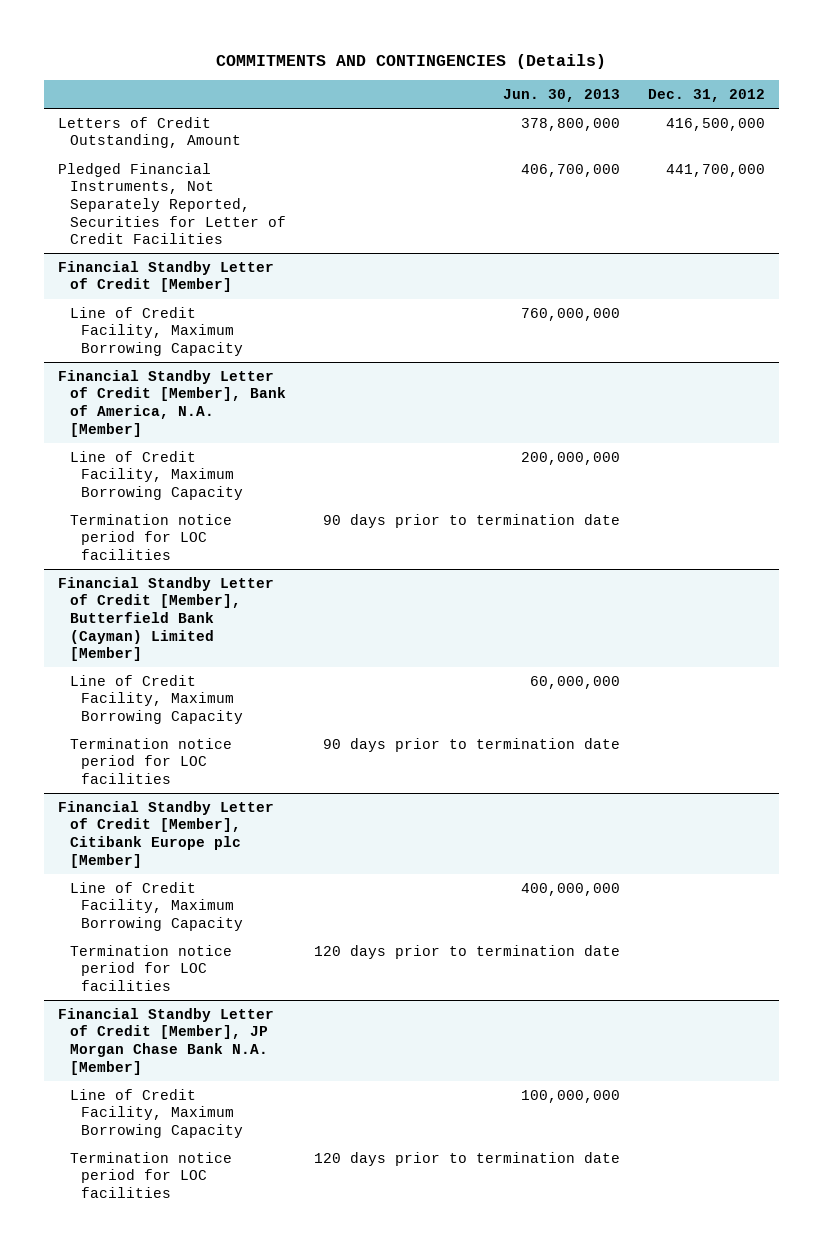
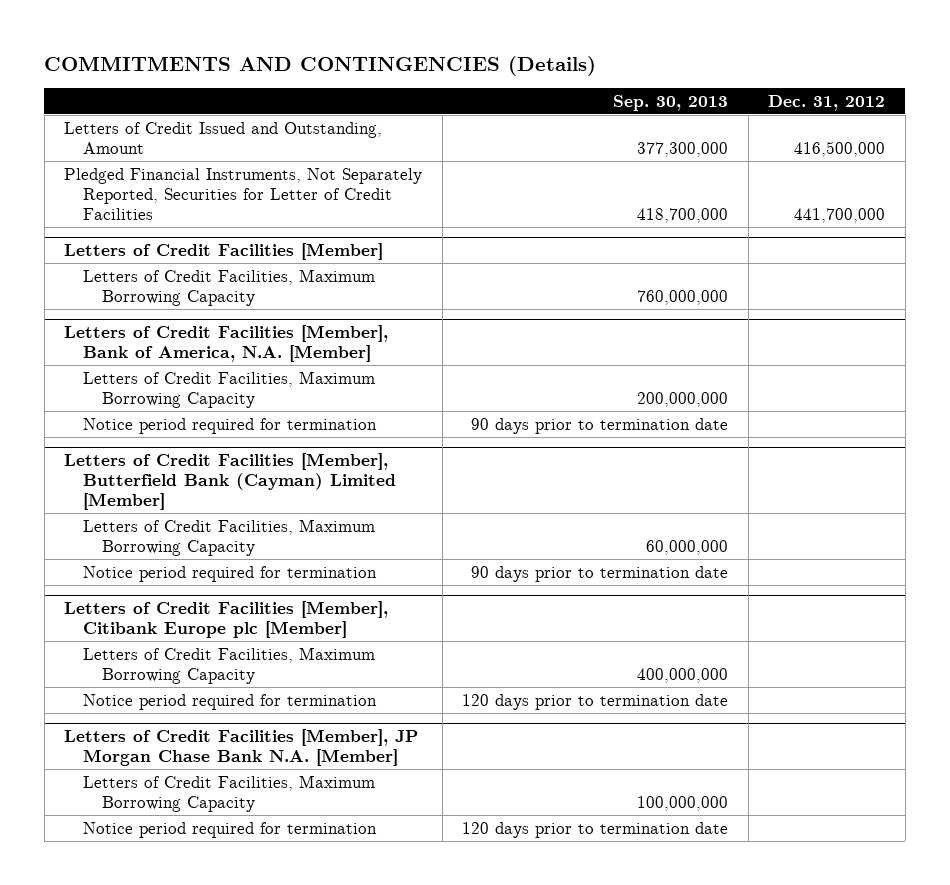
[502,89,620,103] Jun. 30, 2013 -> none
none -> [613,94,729,111] Sep. 30, 2013
[57,116,241,149] Letters of Credit Outstanding, Amount -> [64,121,383,155] Letters of Credit Issued and Outstanding, Amount
[57,260,274,293] Financial Standby Letter of Credit [Member] -> [64,242,384,260] Letters of Credit Facilities [Member]
[69,306,244,357] Line of Credit Facility, Maximum Borrowing Capacity -> [82,268,375,307] Letters of Credit Facilities, Maximum Borrowing Capacity
[57,369,286,437] Financial Standby Letter of Credit [Member], Bank of America, N.A. [Member] -> [64,324,389,363] Letters of Credit Facilities [Member], Bank of America, N.A. [Member]
[69,450,244,501] Line of Credit Facility, Maximum Borrowing Capacity -> [82,370,375,409] Letters of Credit Facilities, Maximum Borrowing Capacity
[69,513,232,561] Termination notice period for LOC facilities -> [82,417,377,434] Notice period required for termination
[57,576,274,662] Financial Standby Letter of Credit [Member], Butterfield Bank (Cayman) Limited [Member] -> [64,452,396,511] Letters of Credit Facilities [Member], Butterfield Bank (Cayman) Limited [Member]
[69,674,244,725] Line of Credit Facility, Maximum Borrowing Capacity -> [82,518,375,557] Letters of Credit Facilities, Maximum Borrowing Capacity
[69,737,232,785] Termination notice period for LOC facilities -> [82,565,377,582] Notice period required for termination
[57,800,274,868] Financial Standby Letter of Credit [Member], Citibank Europe plc [Member] -> [64,600,389,639] Letters of Credit Facilities [Member], Citibank Europe plc [Member]
[69,881,244,932] Line of Credit Facility, Maximum Borrowing Capacity -> [82,646,375,685] Letters of Credit Facilities, Maximum Borrowing Capacity
[69,944,232,992] Termination notice period for LOC facilities -> [82,693,377,710] Notice period required for termination
[57,1007,274,1075] Financial Standby Letter of Credit [Member], JP Morgan Chase Bank N.A. [Member] -> [64,728,419,767] Letters of Credit Facilities [Member], JP Morgan Chase Bank N.A. [Member]
[69,1088,244,1139] Line of Credit Facility, Maximum Borrowing Capacity -> [82,774,375,813] Letters of Credit Facilities, Maximum Borrowing Capacity
[69,1151,232,1199] Termination notice period for LOC facilities -> [82,821,377,838] Notice period required for termination

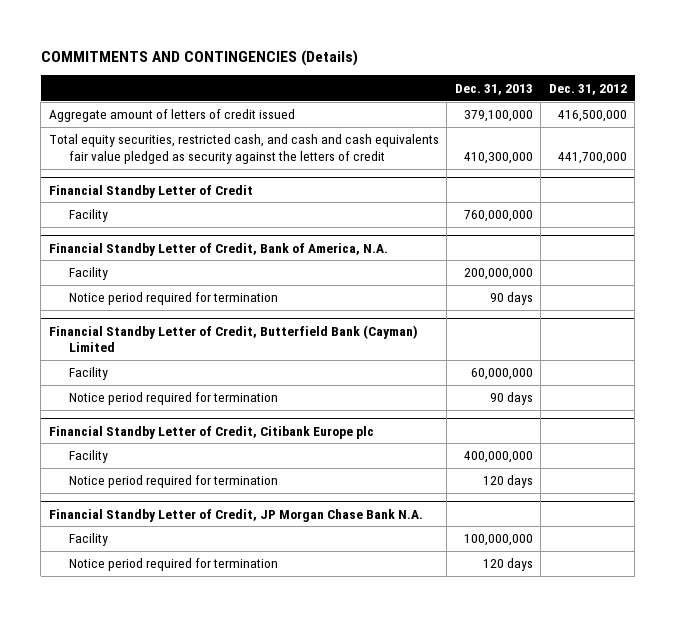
[613,94,729,111] Sep. 30, 2013 -> none
none -> [454,83,533,95] Dec. 31, 2013
[64,121,383,155] Letters of Credit Issued and Outstanding, Amount -> [48,109,295,123] Aggregate amount of letters of credit issued
[64,167,423,221] Pledged Financial Instruments, Not Separately Reported, Securities for Letter of Credit Facilities -> [48,134,439,164] Total equity securities, restricted cash, and cash and cash equivalents fair value pledged as security against the letters of credit
[64,242,384,260] Letters of Credit Facilities [Member] -> [48,184,253,198] Financial Standby Letter of Credit
[82,268,375,307] Letters of Credit Facilities, Maximum Borrowing Capacity -> [68,209,108,223] Facility
[64,324,389,363] Letters of Credit Facilities [Member], Bank of America, N.A. [Member] -> [48,242,388,256] Financial Standby Letter of Credit, Bank of America, N.A.
[82,370,375,409] Letters of Credit Facilities, Maximum Borrowing Capacity -> [68,267,108,281] Facility
[64,452,396,511] Letters of Credit Facilities [Member], Butterfield Bank (Cayman) Limited [Member] -> [48,324,418,352] Financial Standby Letter of Credit, Butterfield Bank (Cayman) Limited
[82,518,375,557] Letters of Credit Facilities, Maximum Borrowing Capacity -> [68,367,108,381] Facility
[64,600,389,639] Letters of Credit Facilities [Member], Citibank Europe plc [Member] -> [48,425,374,439] Financial Standby Letter of Credit, Citibank Europe plc
[82,646,375,685] Letters of Credit Facilities, Maximum Borrowing Capacity -> [68,450,108,464] Facility
[64,728,419,767] Letters of Credit Facilities [Member], JP Morgan Chase Bank N.A. [Member] -> [48,508,423,522] Financial Standby Letter of Credit, JP Morgan Chase Bank N.A.
[82,774,375,813] Letters of Credit Facilities, Maximum Borrowing Capacity -> [68,533,108,547] Facility

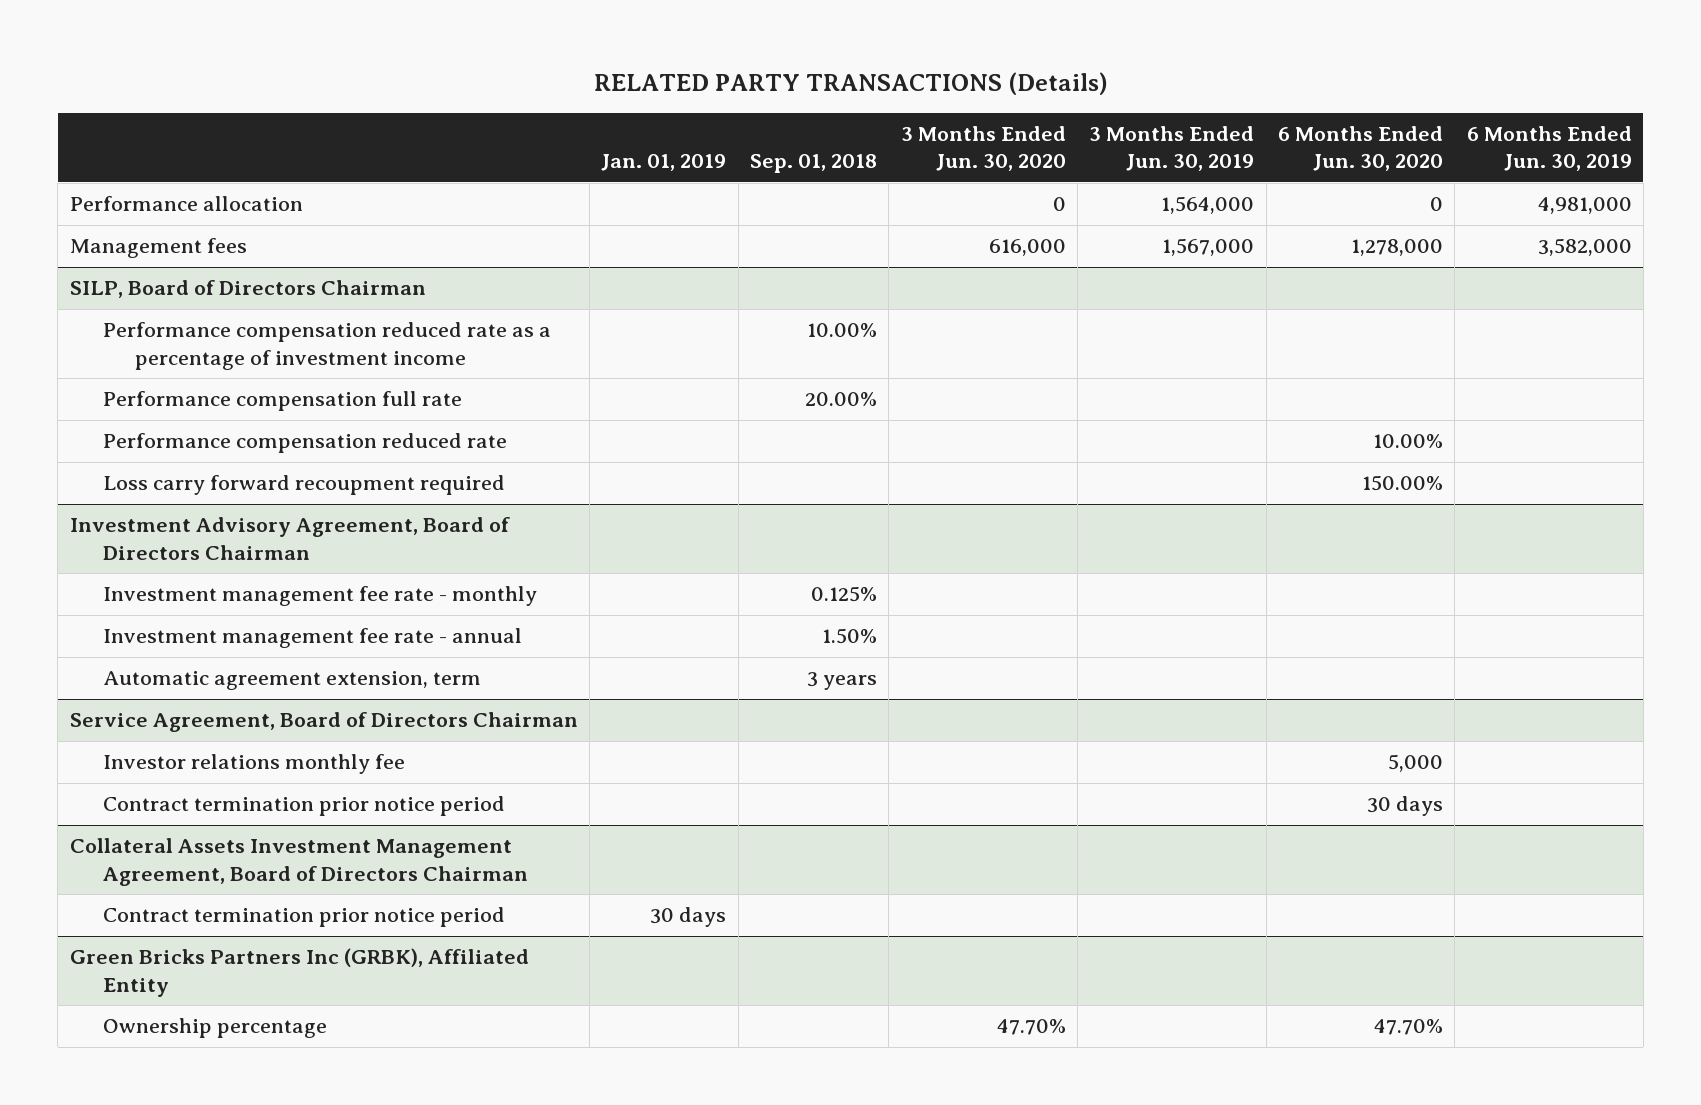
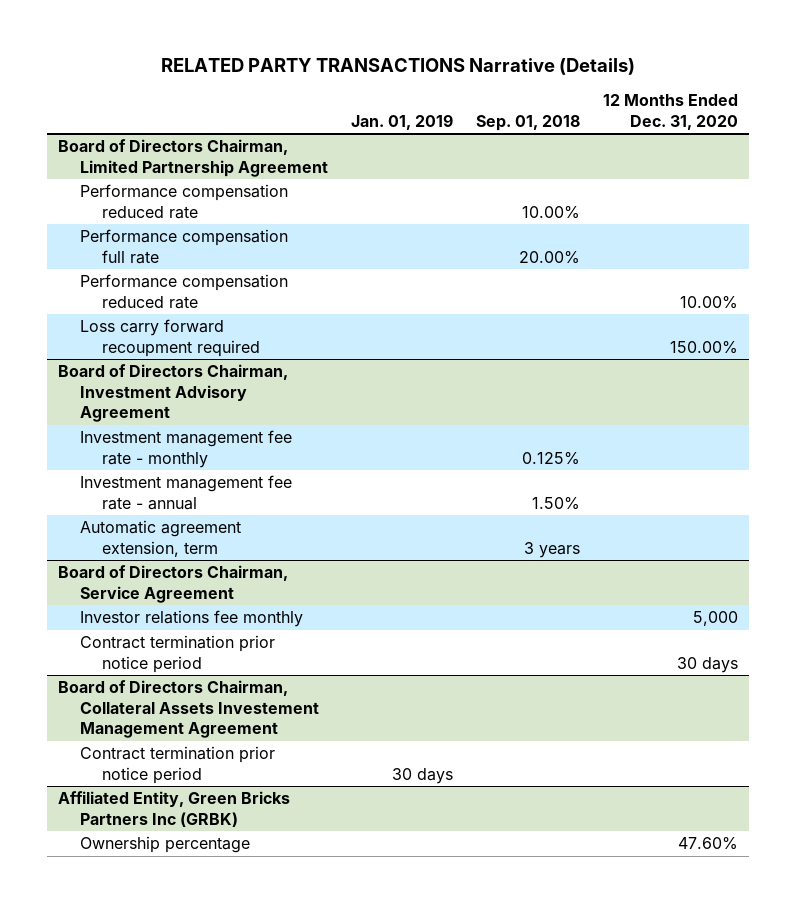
[593,72,1108,96] RELATED PARTY TRANSACTIONS (Details) -> [160,57,635,75] RELATED PARTY TRANSACTIONS Narrative (Details)
[900,125,1066,172] 3 Months Ended Jun. 30, 2020 -> none
[1089,125,1255,172] 3 Months Ended Jun. 30, 2019 -> none
[1277,125,1443,172] 6 Months Ended Jun. 30, 2020 -> none
[1466,125,1632,172] 6 Months Ended Jun. 30, 2019 -> none
none -> [602,94,738,130] 12 Months Ended Dec. 31, 2020
[69,196,303,212] Performance allocation -> none
[69,238,247,259] Management fees -> none
[69,280,426,299] SILP, Board of Directors Chairman -> [58,139,328,177] Board of Directors Chairman, Limited Partnership Agreement
[102,322,551,370] Performance compensation reduced rate as a percentage of investment income -> [79,184,288,219] Performance compensation reduced rate
[69,517,510,560] Investment Advisory Agreement, Board of Directors Chairman -> [58,364,289,423] Board of Directors Chairman, Investment Advisory Agreement
[69,712,578,733] Service Agreement, Board of Directors Chairman -> [58,565,289,603] Board of Directors Chairman, Service Agreement
[102,754,405,775] Investor relations monthly fee -> [79,610,303,628] Investor relations fee monthly
[69,838,528,886] Collateral Assets Investment Management Agreement, Board of Directors Chairman -> [58,680,319,739] Board of Directors Chairman, Collateral Assets Investement Management Agreement
[69,948,529,997] Green Bricks Partners Inc (GRBK), Affiliated Entity -> [58,791,291,827] Affiliated Entity, Green Bricks Partners Inc (GRBK)

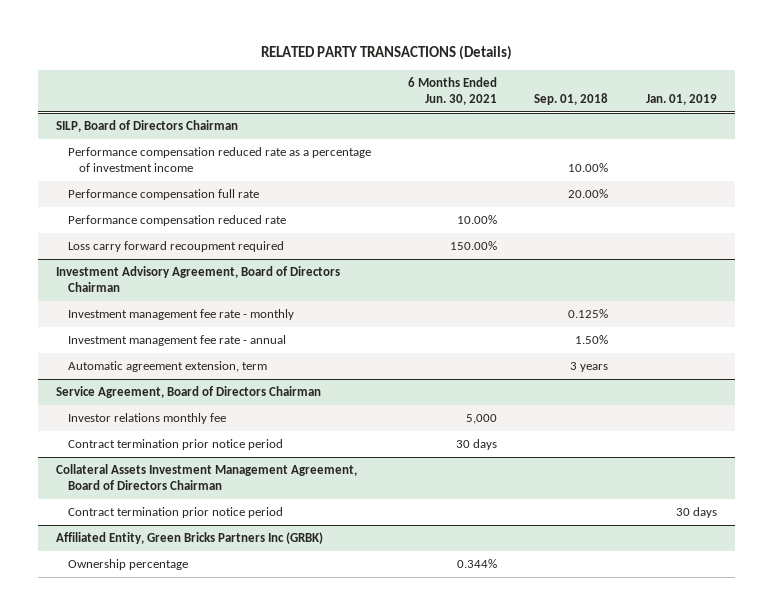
[160,57,635,75] RELATED PARTY TRANSACTIONS Narrative (Details) -> [260,45,512,61] RELATED PARTY TRANSACTIONS (Details)
[602,94,738,130] 12 Months Ended Dec. 31, 2020 -> none
none -> [408,76,498,105] 6 Months Ended Jun. 30, 2021
[58,139,328,177] Board of Directors Chairman, Limited Partnership Agreement -> [56,119,239,132] SILP, Board of Directors Chairman
[79,184,288,219] Performance compensation reduced rate -> [67,146,371,173] Performance compensation reduced rate as a percentage of investment income
[58,364,289,423] Board of Directors Chairman, Investment Advisory Agreement -> [56,265,341,293] Investment Advisory Agreement, Board of Directors Chairman
[58,565,289,603] Board of Directors Chairman, Service Agreement -> [56,385,322,398] Service Agreement, Board of Directors Chairman
[79,610,303,628] Investor relations fee monthly -> [67,412,226,424] Investor relations monthly fee
[58,680,319,739] Board of Directors Chairman, Collateral Assets Investement Management Agreement -> [56,463,358,491] Collateral Assets Investment Management Agreement, Board of Directors Chairman

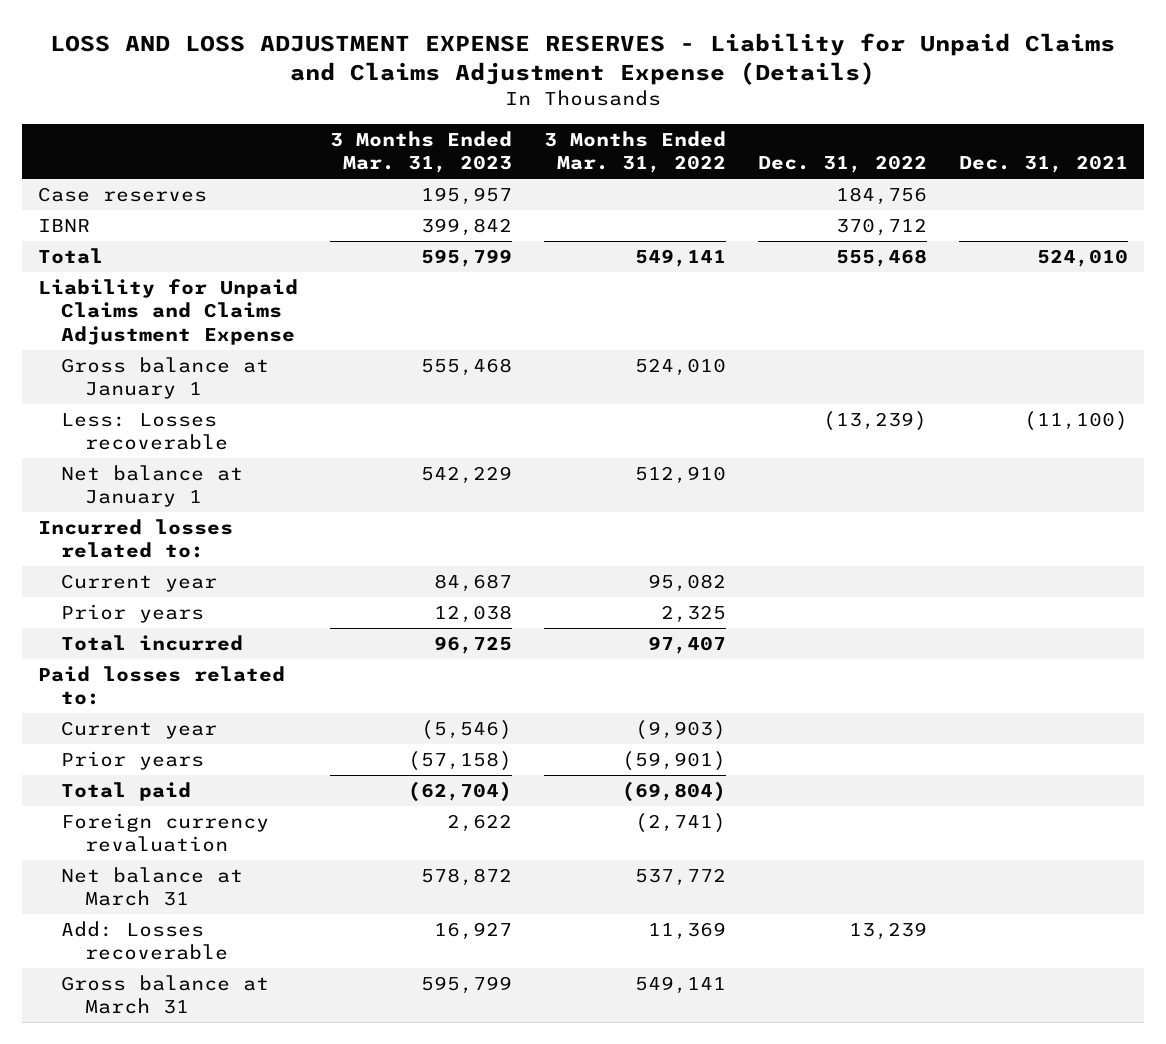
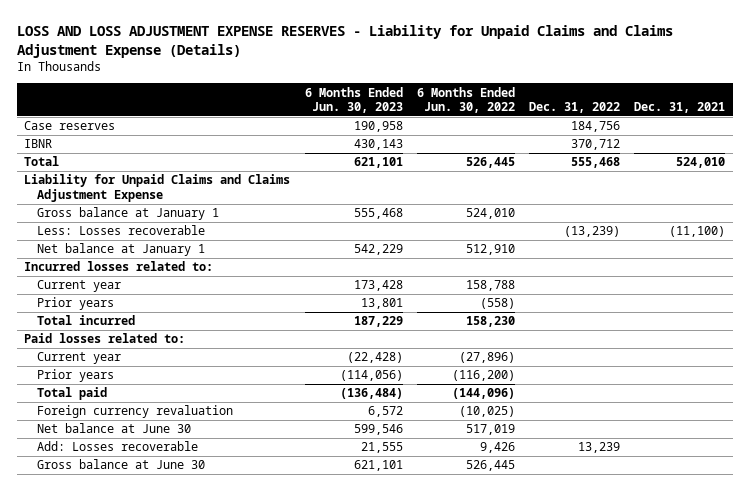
[330,130,513,174] 3 Months Ended Mar. 31, 2023 -> none
[544,130,727,174] 3 Months Ended Mar. 31, 2022 -> none
none -> [304,86,403,114] 6 Months Ended Jun. 30, 2023
none -> [416,86,515,114] 6 Months Ended Jun. 30, 2022
[61,866,244,907] Net balance at March 31 -> [36,423,191,434] Net balance at June 30
[61,974,270,1015] Gross balance at March 31 -> [36,459,205,470] Gross balance at June 30

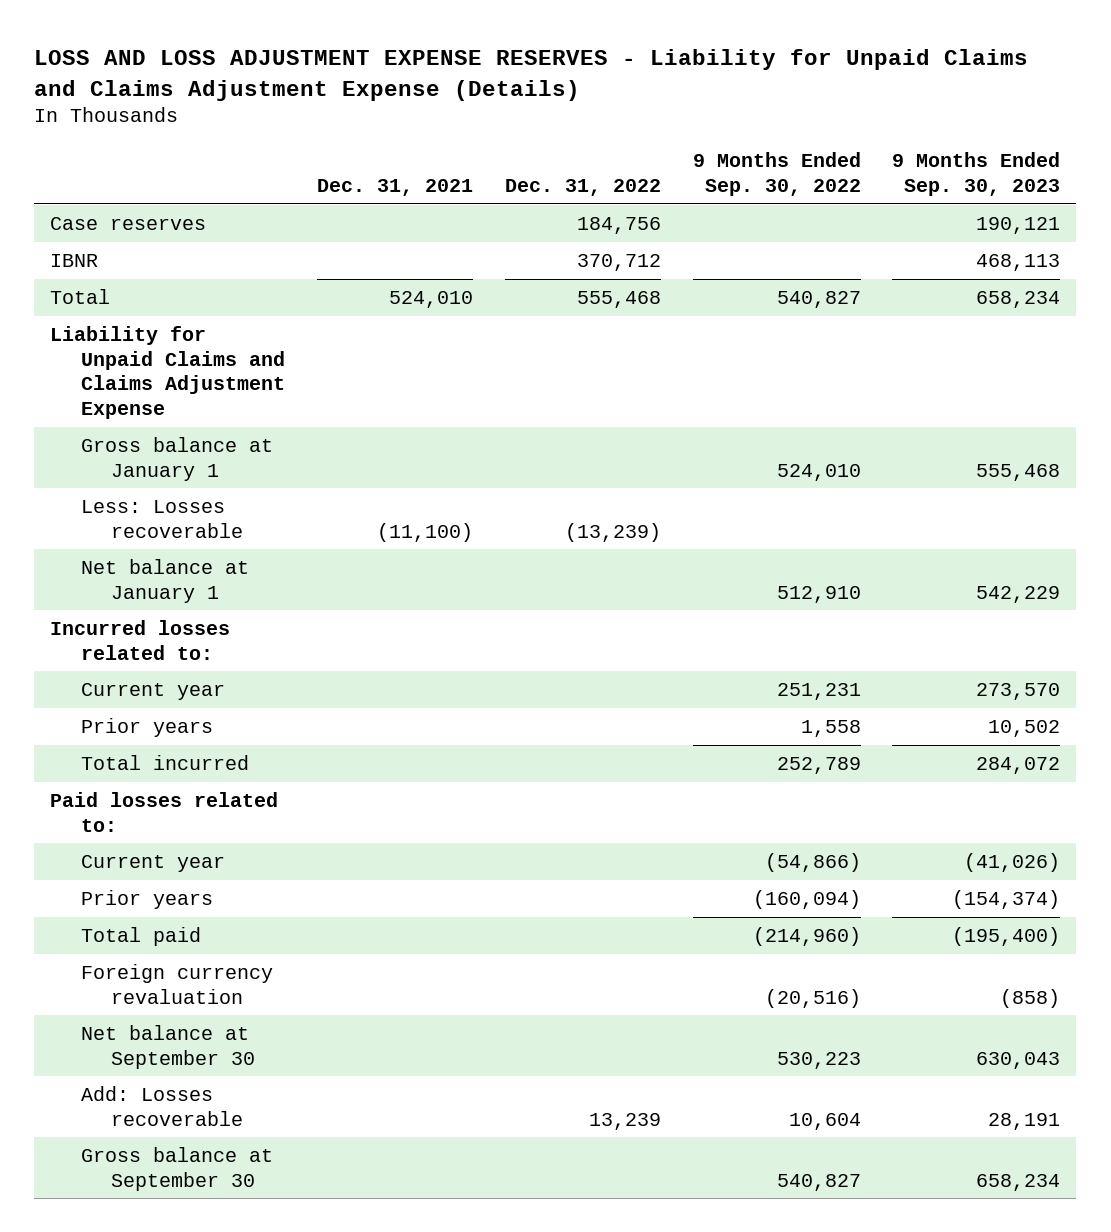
[304,86,403,114] 6 Months Ended Jun. 30, 2023 -> none
[416,86,515,114] 6 Months Ended Jun. 30, 2022 -> none
none -> [692,152,861,196] 9 Months Ended Sep. 30, 2022
none -> [892,152,1061,196] 9 Months Ended Sep. 30, 2023
[36,423,191,434] Net balance at June 30 -> [80,1024,256,1069] Net balance at September 30
[36,459,205,470] Gross balance at June 30 -> [80,1146,273,1191] Gross balance at September 30

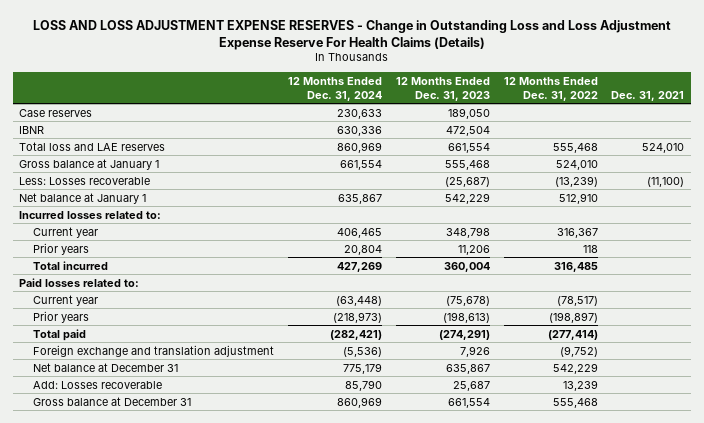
[34,49,1029,101] LOSS AND LOSS ADJUSTMENT EXPENSE RESERVES - Liability for Unpaid Claims and Claims Adjustment Expense (Details) -> [32,19,671,50] LOSS AND LOSS ADJUSTMENT EXPENSE RESERVES - Change in Outstanding Loss and Loss Adjustment Expense Reserve For Health Claims (Details)
[504,178,661,196] Dec. 31, 2022 -> none
[692,152,861,196] 9 Months Ended Sep. 30, 2022 -> none
[892,152,1061,196] 9 Months Ended Sep. 30, 2023 -> none
none -> [287,76,382,101] 12 Months Ended Dec. 31, 2024
none -> [395,76,490,101] 12 Months Ended Dec. 31, 2023
none -> [503,76,598,101] 12 Months Ended Dec. 31, 2022
[50,325,285,420] Liability for Unpaid Claims and Claims Adjustment Expense -> none
[50,288,111,304] Total -> [19,141,166,151] Total loss and LAE reserves
[80,963,273,1004] Foreign currency revaluation -> [33,344,275,357] Foreign exchange and translation adjustment
[80,1024,256,1069] Net balance at September 30 -> [33,362,179,372] Net balance at December 31
[80,1146,273,1191] Gross balance at September 30 -> [33,396,192,406] Gross balance at December 31

